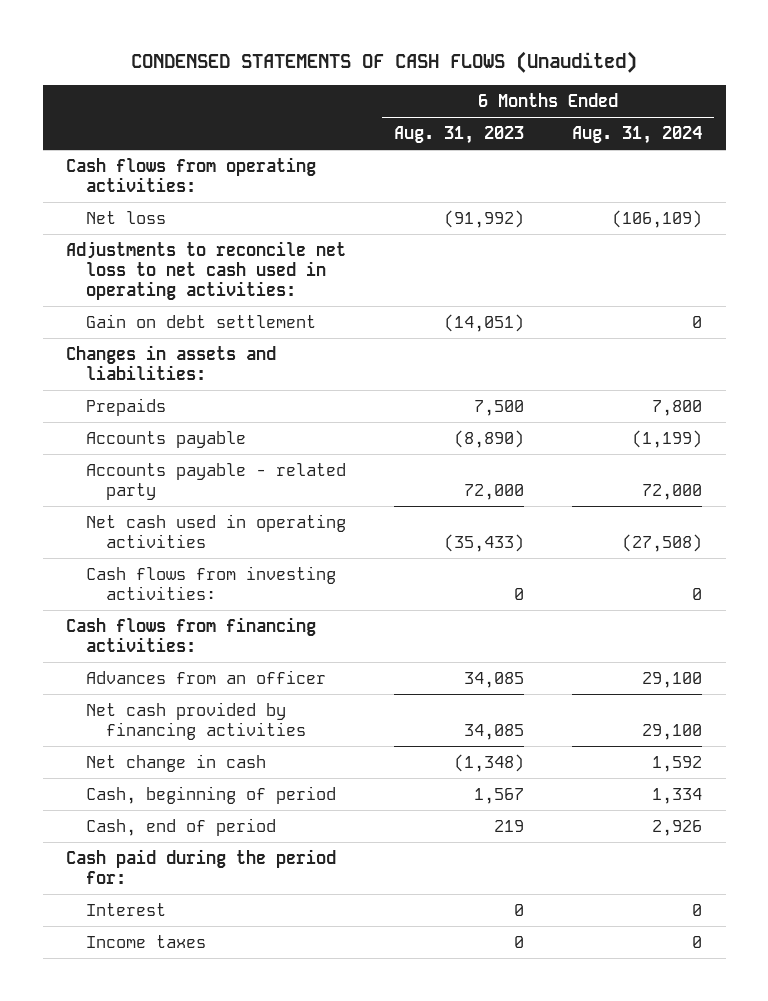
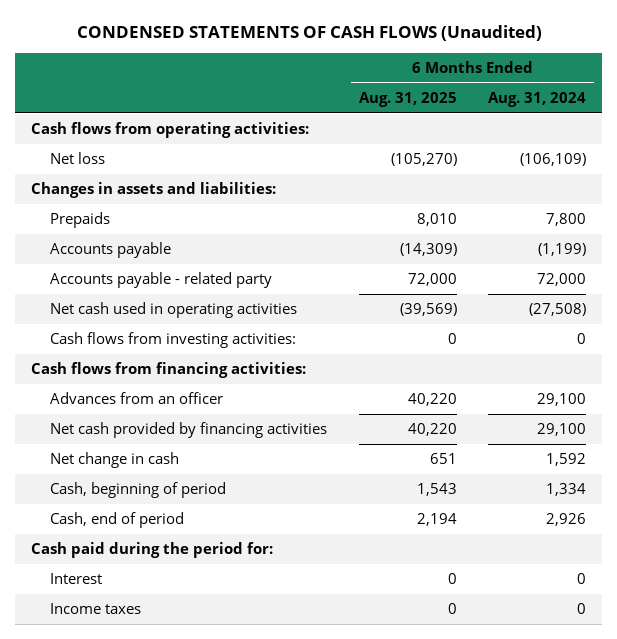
[394,126,525,145] Aug. 31, 2023 -> none
none -> [358,92,457,108] Aug. 31, 2025
[66,240,347,300] Adjustments to reconcile net loss to net cash used in operating activities: -> none
[86,313,317,328] Gain on debt settlement -> none

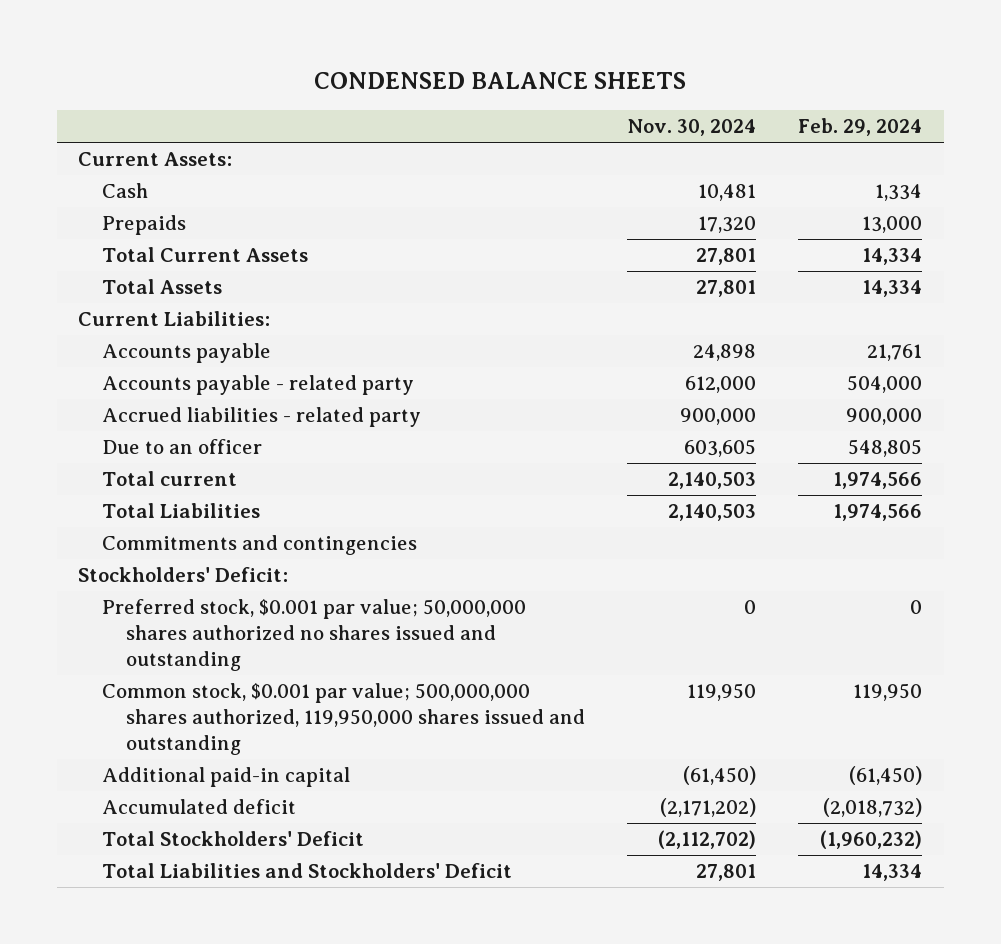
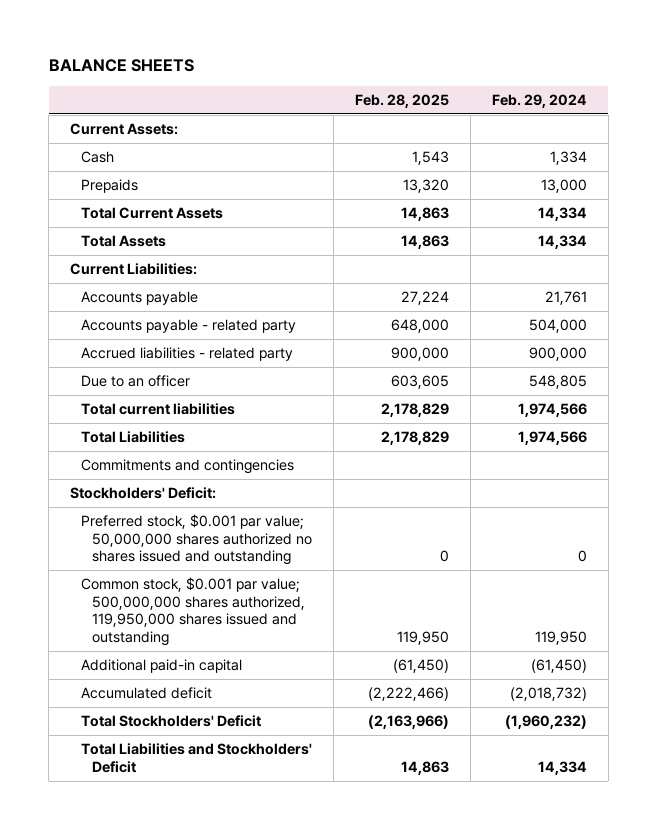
[314,72,687,90] CONDENSED BALANCE SHEETS -> [48,59,194,73] BALANCE SHEETS
[627,119,757,137] Nov. 30, 2024 -> none
none -> [355,93,450,108] Feb. 28, 2025
[102,471,238,487] Total current -> [81,403,236,416] Total current liabilities

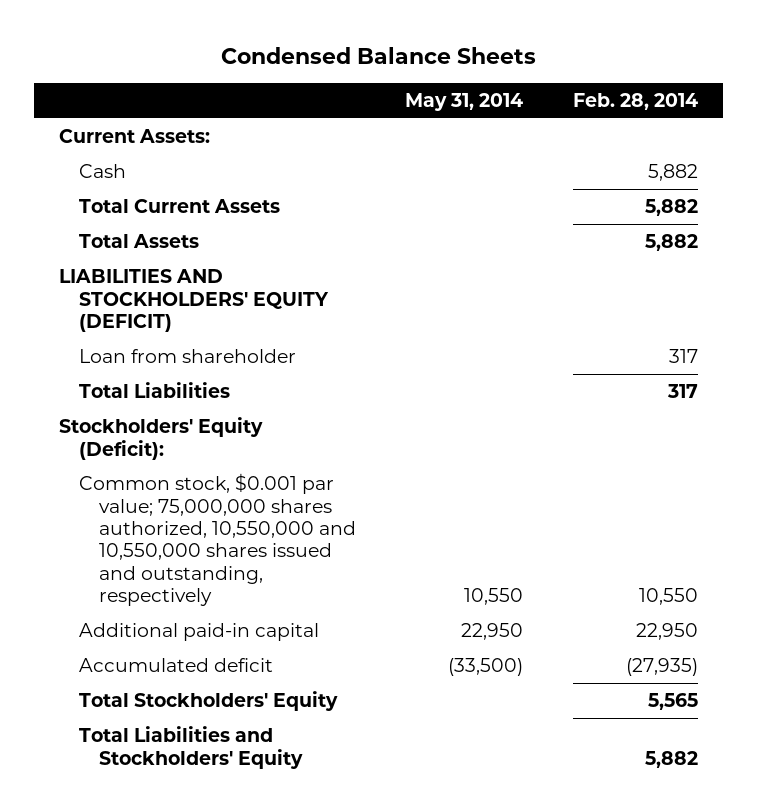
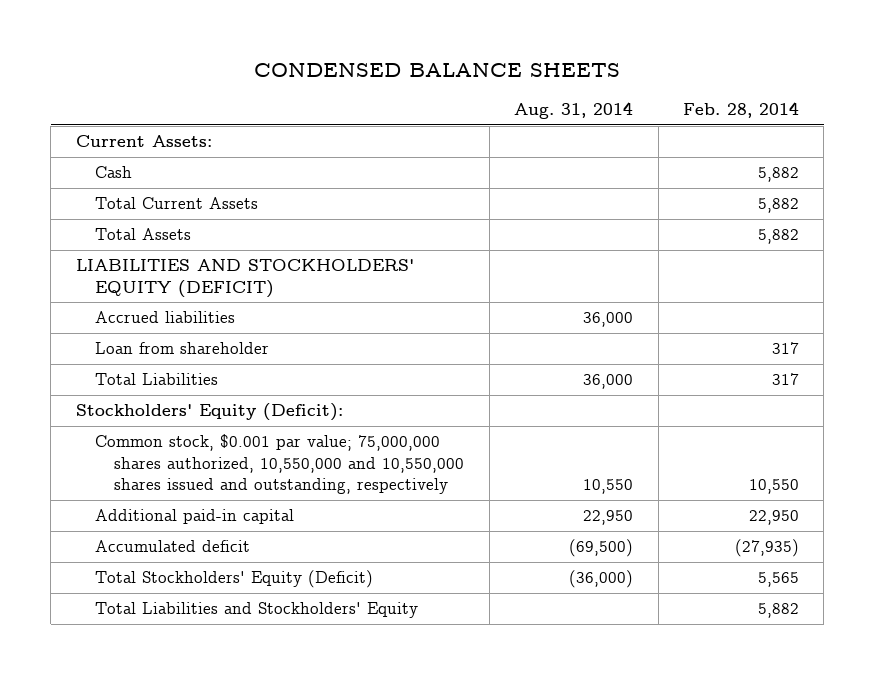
[220,46,536,64] Condensed Balance Sheets -> [254,63,621,78] CONDENSED BALANCE SHEETS
[405,92,524,111] May 31, 2014 -> none
none -> [514,102,634,120] Aug. 31, 2014
none -> [94,311,235,324] Accrued liabilities
[78,691,338,712] Total Stockholders' Equity -> [94,570,373,589] Total Stockholders' Equity (Deficit)

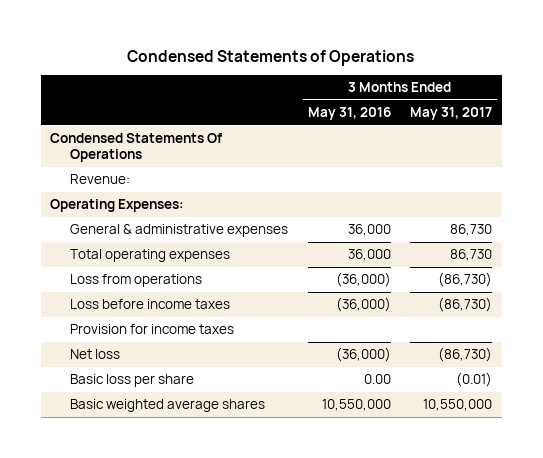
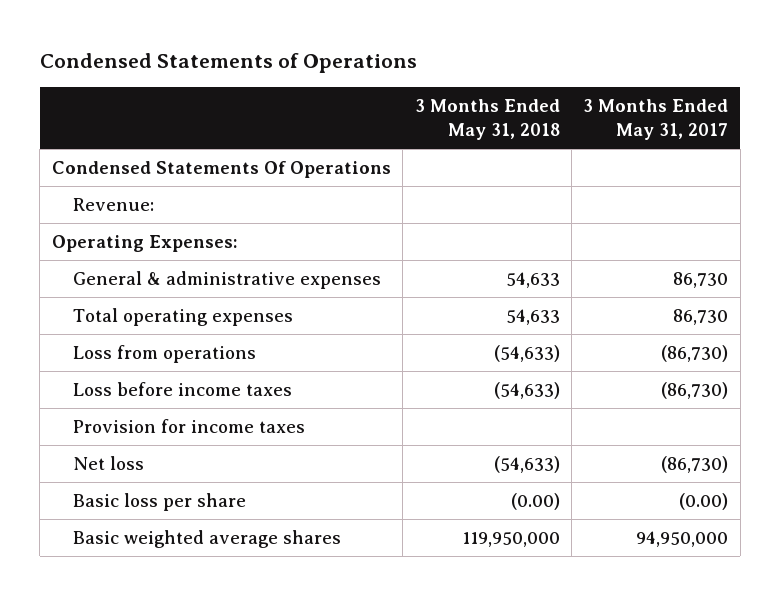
[307,107,391,121] May 31, 2016 -> none
none -> [414,98,560,140] 3 Months Ended May 31, 2018
[456,372,493,388] (0.01) -> [679,492,729,510] (0.00)
[423,399,493,412] 10,550,000 -> [636,530,729,547] 94,950,000

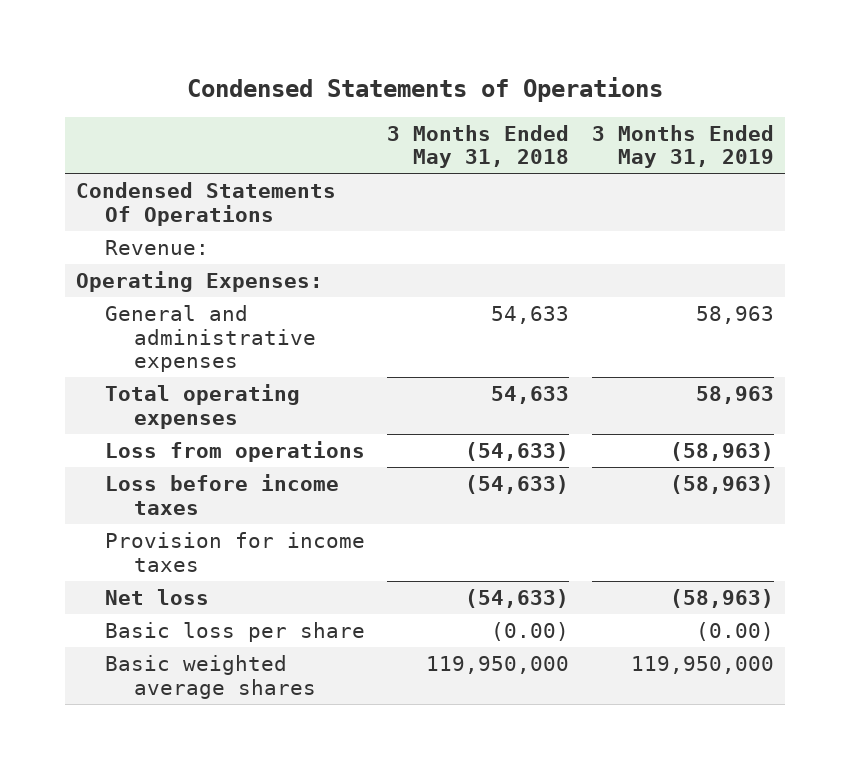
[583,98,729,140] 3 Months Ended May 31, 2017 -> none
none -> [591,124,774,169] 3 Months Ended May 31, 2019
[73,270,382,289] General & administrative expenses -> [105,304,317,373] General and administrative expenses

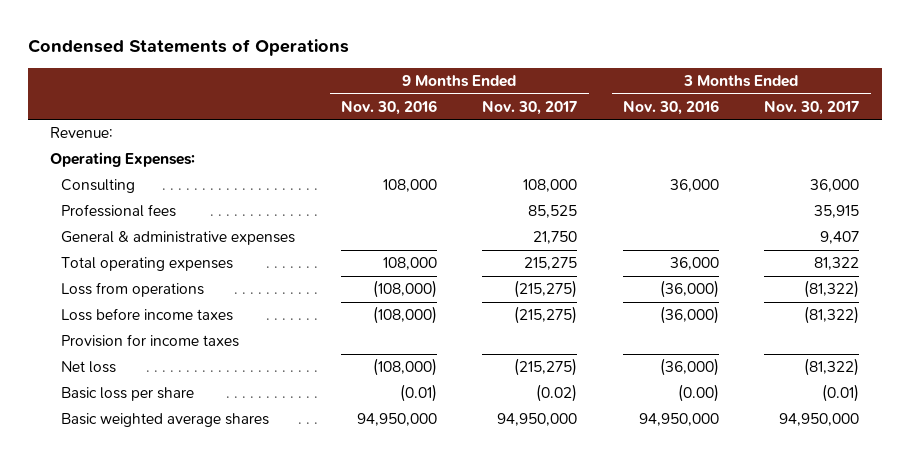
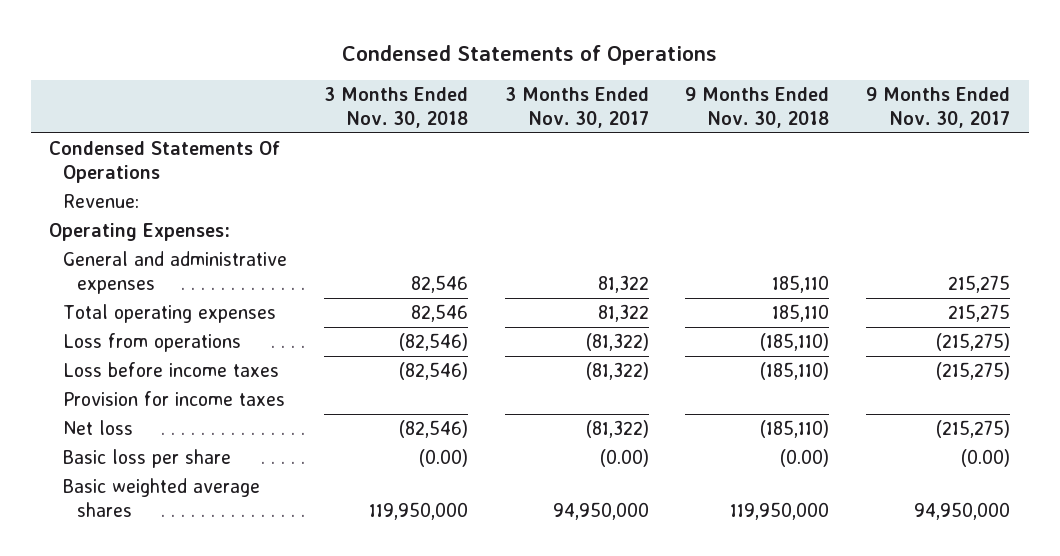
[340,99,437,115] Nov. 30, 2016 -> none
[622,99,719,115] Nov. 30, 2016 -> none
none -> [323,87,468,128] 3 Months Ended Nov. 30, 2018
none -> [685,87,830,128] 9 Months Ended Nov. 30, 2018
none -> [49,141,281,183] Condensed Statements Of Operations
[61,179,136,194] Consulting -> none
[61,204,177,218] Professional fees -> none
[61,231,296,246] General & administrative expenses -> [63,251,288,294] General and administrative expenses
[533,231,578,245] 21,750 -> [948,274,1011,293] 215,275
[820,231,860,245] 9,407 -> [597,274,649,293] 81,322
[536,384,578,403] (0.02) -> [961,449,1011,468] (0.00)
[822,384,860,403] (0.01) -> [599,449,649,468] (0.00)

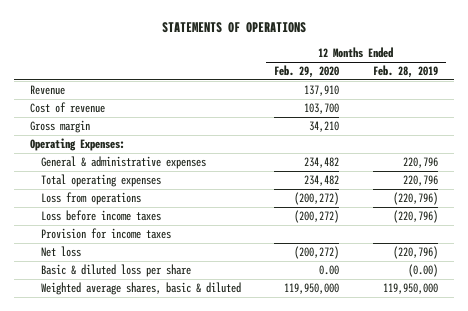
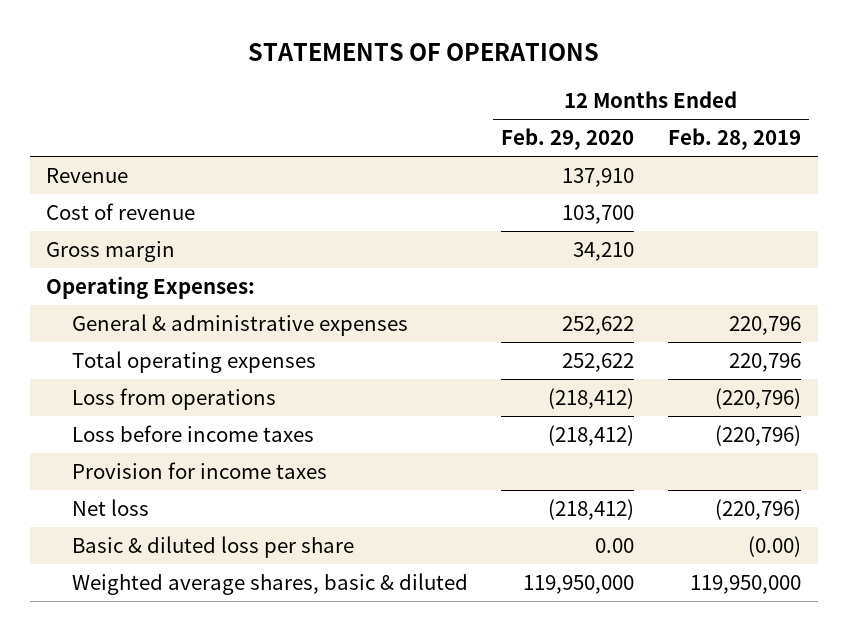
[304,157,340,169] 234,482 -> [562,316,635,336] 252,622
[304,175,340,187] 234,482 -> [562,353,635,373] 252,622
[294,192,340,206] (200,272) -> [548,388,635,410] (218,412)
[294,210,340,224] (200,272) -> [548,425,635,447] (218,412)
[294,246,340,260] (200,272) -> [548,499,635,521] (218,412)

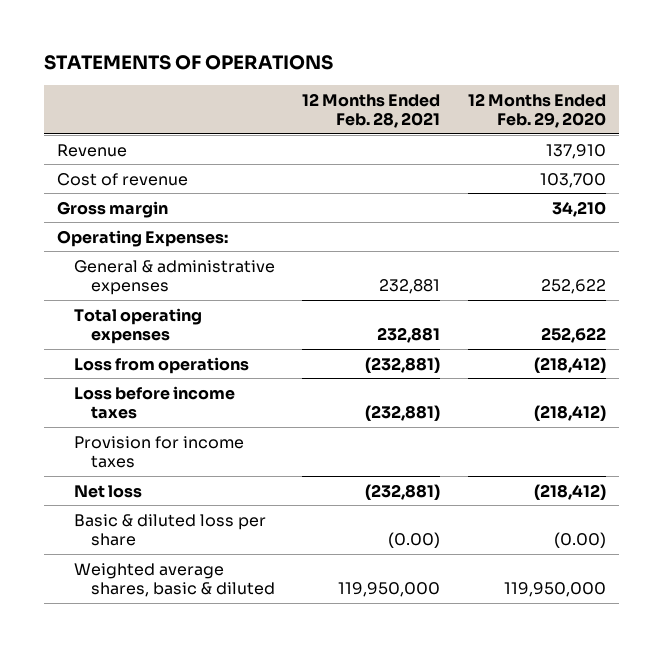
[667,128,801,151] Feb. 28, 2019 -> none
none -> [302,92,441,128] 12 Months Ended Feb. 28, 2021
[595,538,635,554] 0.00 -> [553,531,606,548] (0.00)

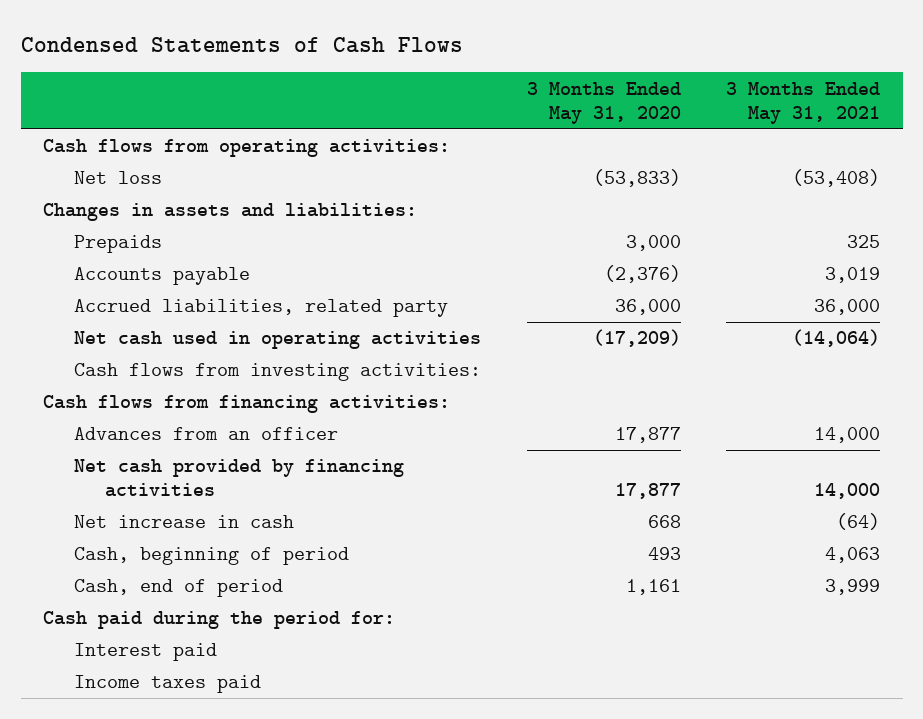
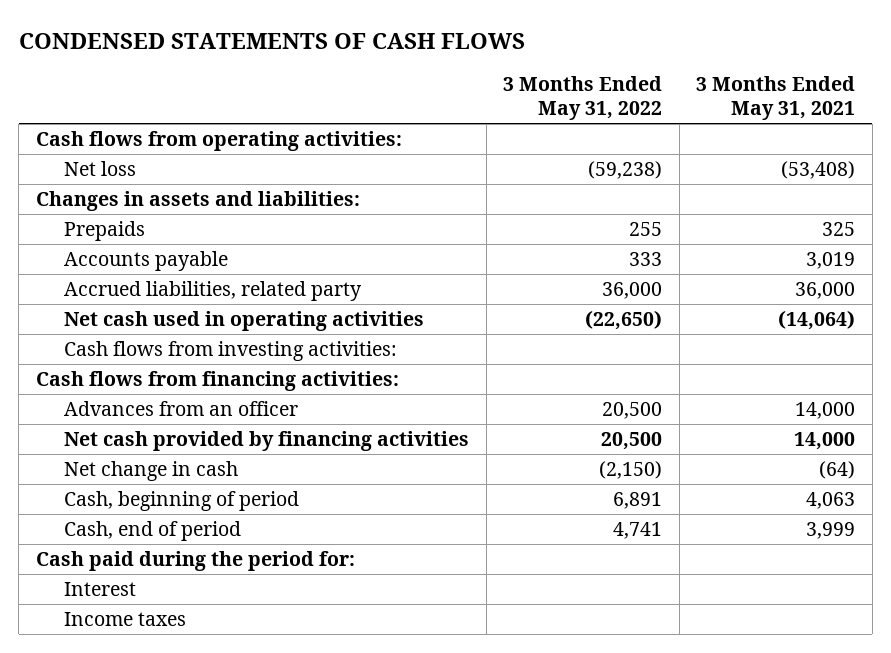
[20,37,463,54] Condensed Statements of Cash Flows -> [18,33,525,50] CONDENSED STATEMENTS OF CASH FLOWS
[526,81,681,124] 3 Months Ended May 31, 2020 -> none
none -> [503,75,663,121] 3 Months Ended May 31, 2022
[74,515,295,529] Net increase in cash -> [64,461,239,482] Net change in cash
[74,643,218,662] Interest paid -> [64,582,137,597] Interest
[74,675,262,694] Income taxes paid -> [64,612,187,627] Income taxes

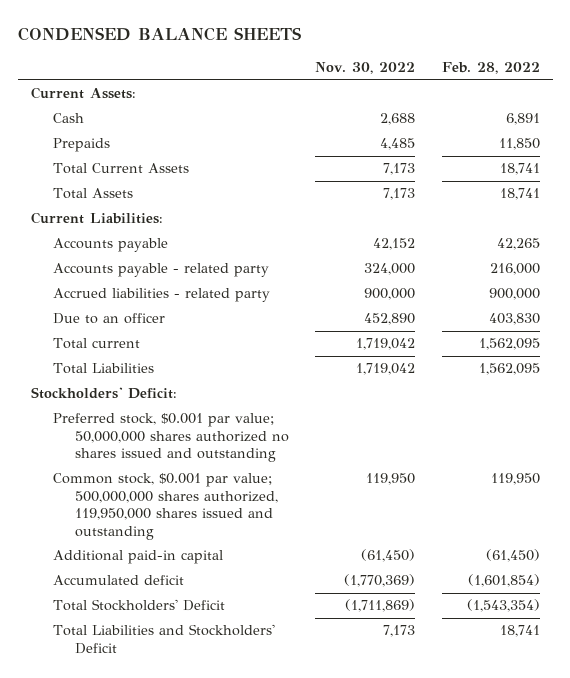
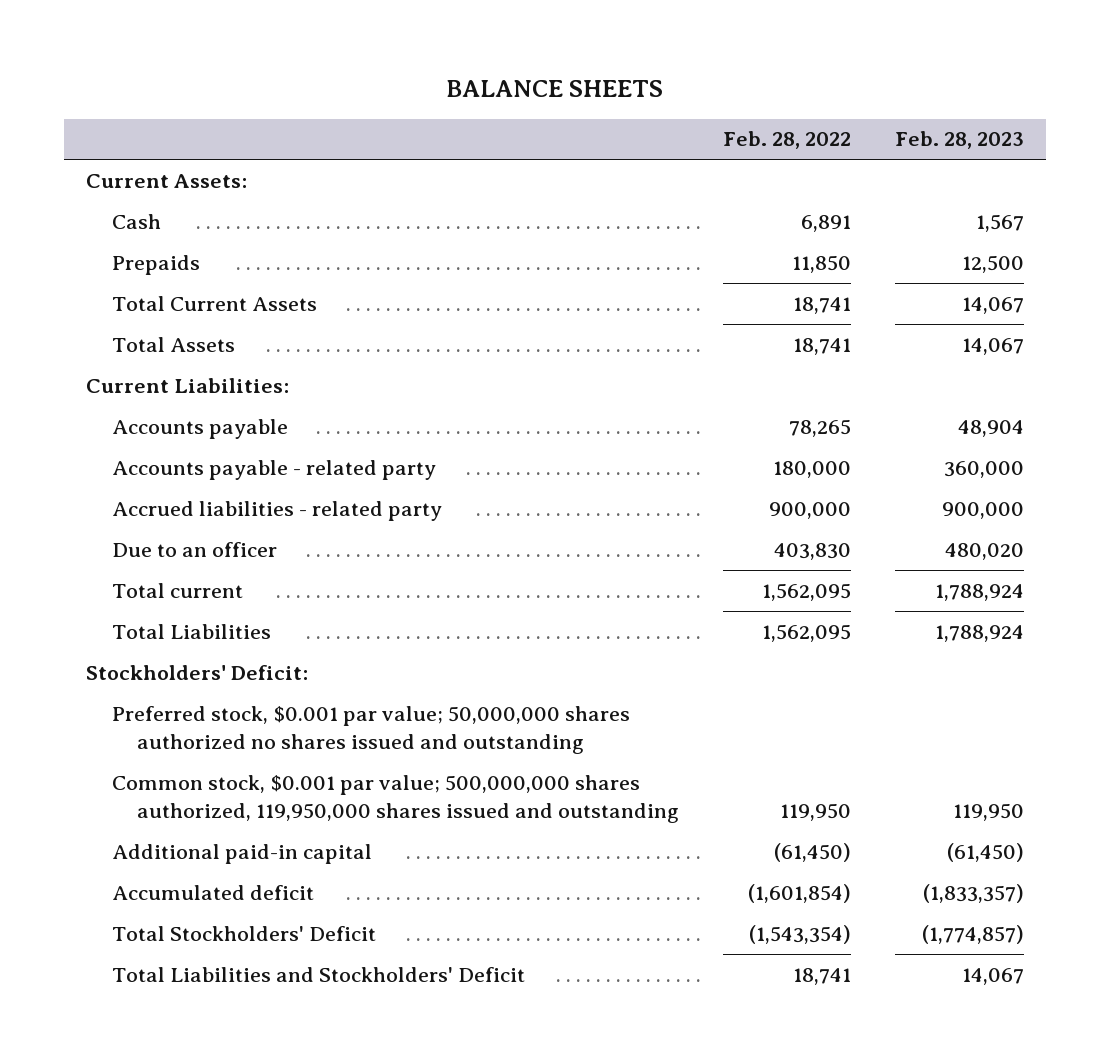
[17,27,301,42] CONDENSED BALANCE SHEETS -> [446,80,664,98] BALANCE SHEETS
[315,62,416,75] Nov. 30, 2022 -> none
none -> [895,131,1025,150] Feb. 28, 2023
[496,238,540,251] 42,265 -> [789,418,852,437] 78,265
[489,263,540,276] 216,000 -> [773,460,852,478] 180,000

